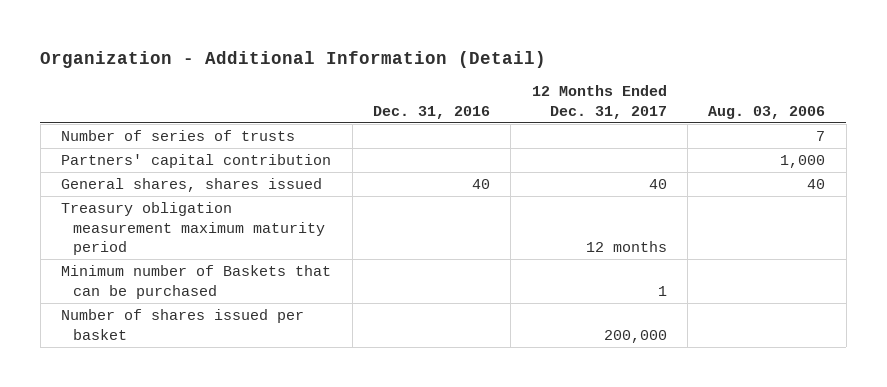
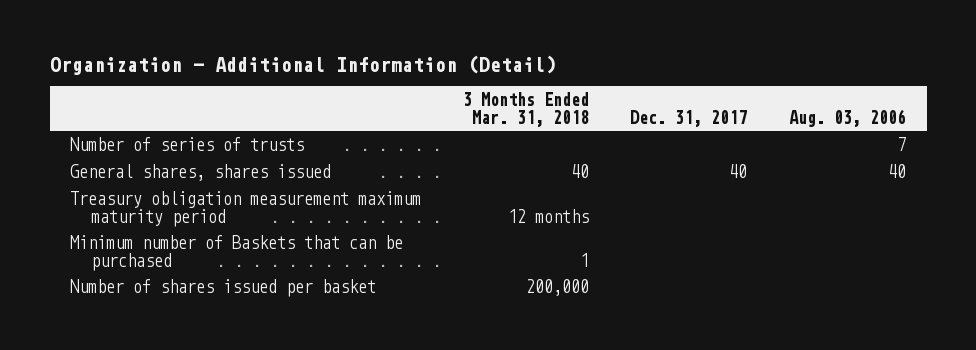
[372,105,490,119] Dec. 31, 2016 -> none
[531,85,667,119] 12 Months Ended Dec. 31, 2017 -> none
none -> [462,91,589,127] 3 Months Ended Mar. 31, 2018
none -> [630,109,748,127] Dec. 31, 2017
[61,153,332,168] Partners' capital contribution -> none

